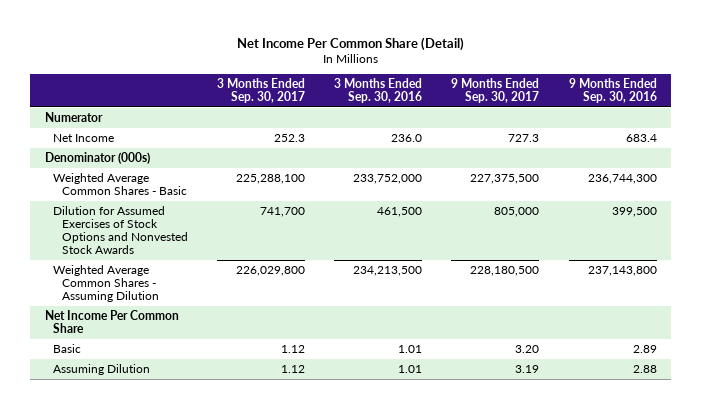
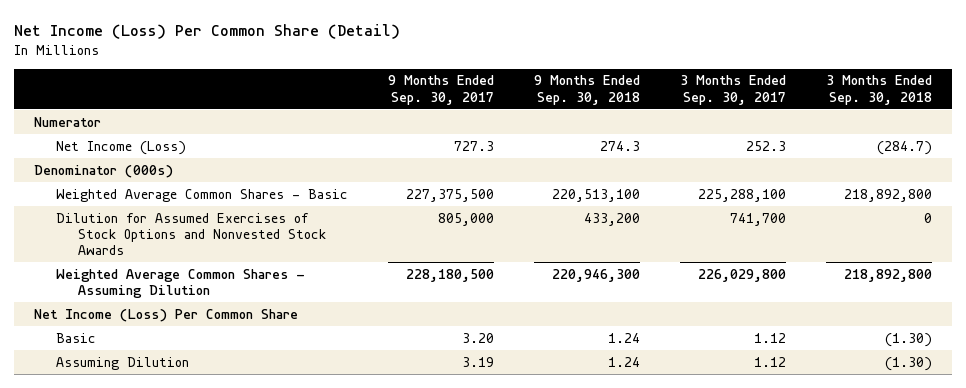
[236,36,464,51] Net Income Per Common Share (Detail) -> [14,23,401,39] Net Income (Loss) Per Common Share (Detail)
[334,78,423,104] 3 Months Ended Sep. 30, 2016 -> none
[568,78,657,104] 9 Months Ended Sep. 30, 2016 -> none
none -> [534,75,641,105] 9 Months Ended Sep. 30, 2018
none -> [825,75,932,105] 3 Months Ended Sep. 30, 2018
[53,134,115,143] Net Income -> [56,140,187,155] Net Income (Loss)
[44,310,179,334] Net Income Per Common Share -> [34,308,299,322] Net Income (Loss) Per Common Share

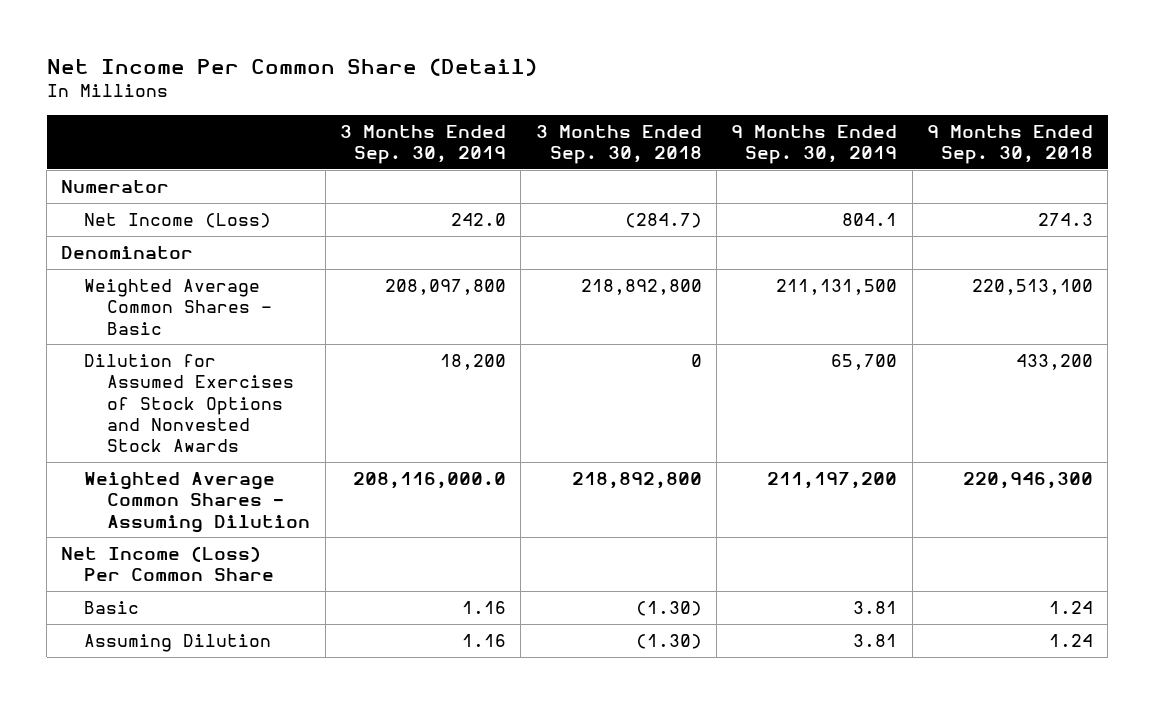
[14,23,401,39] Net Income (Loss) Per Common Share (Detail) -> [46,57,537,76] Net Income Per Common Share (Detail)
[388,75,495,105] 9 Months Ended Sep. 30, 2017 -> none
[679,75,786,105] 3 Months Ended Sep. 30, 2017 -> none
none -> [339,124,506,164] 3 Months Ended Sep. 30, 2019
none -> [731,124,898,164] 9 Months Ended Sep. 30, 2019
[34,164,174,178] Denominator (000s) -> [61,245,194,259] Denominator

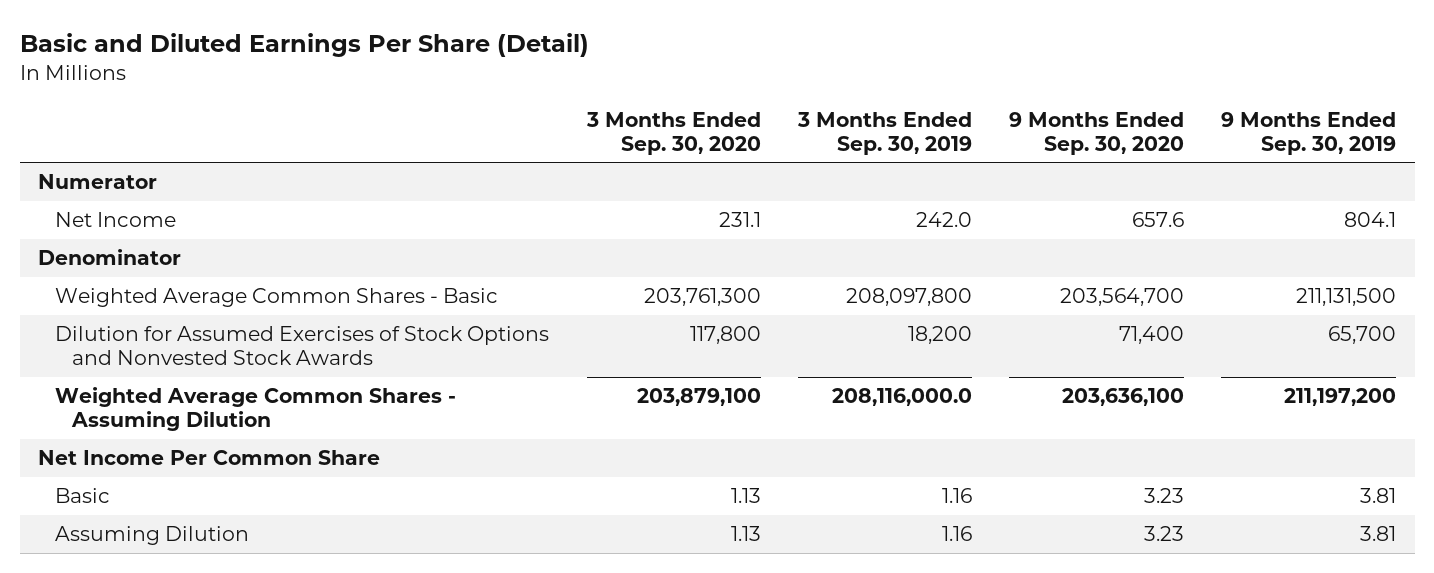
[46,57,537,76] Net Income Per Common Share (Detail) -> [19,32,589,57] Basic and Diluted Earnings Per Share (Detail)
[535,124,702,164] 3 Months Ended Sep. 30, 2018 -> none
[926,124,1093,164] 9 Months Ended Sep. 30, 2018 -> none
none -> [585,111,761,155] 3 Months Ended Sep. 30, 2020
none -> [1008,111,1184,155] 9 Months Ended Sep. 30, 2020
[84,212,272,228] Net Income (Loss) -> [55,212,177,228] Net Income
[61,545,275,582] Net Income (Loss) Per Common Share -> [38,450,381,466] Net Income Per Common Share

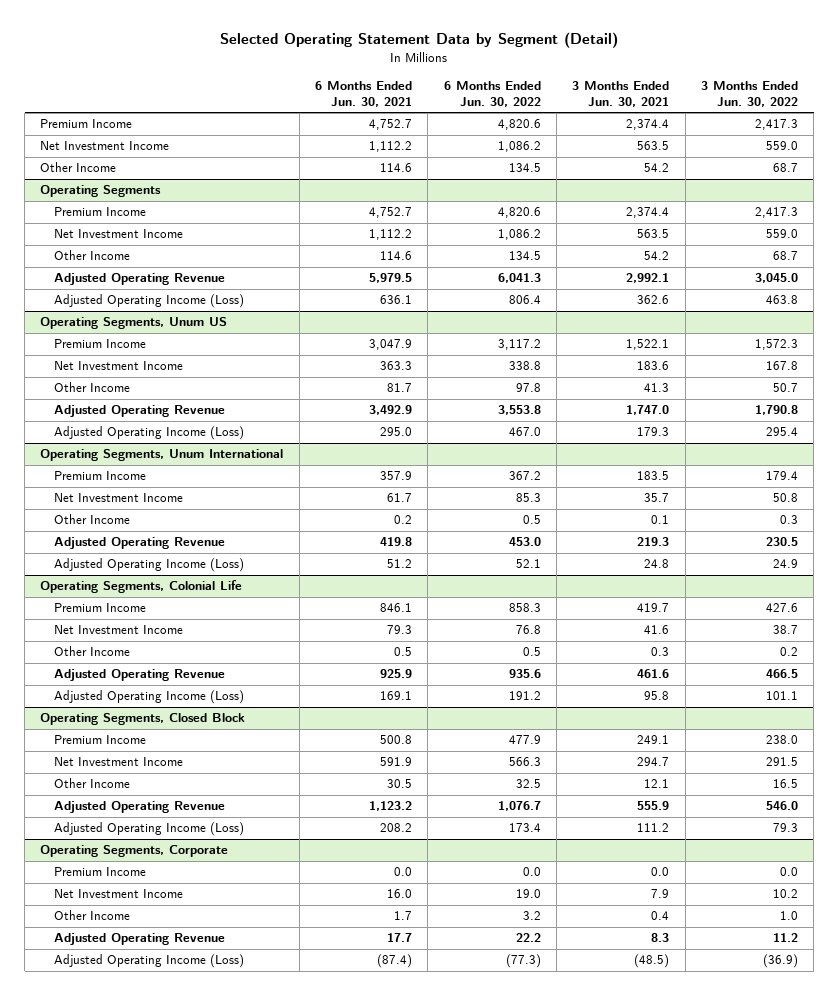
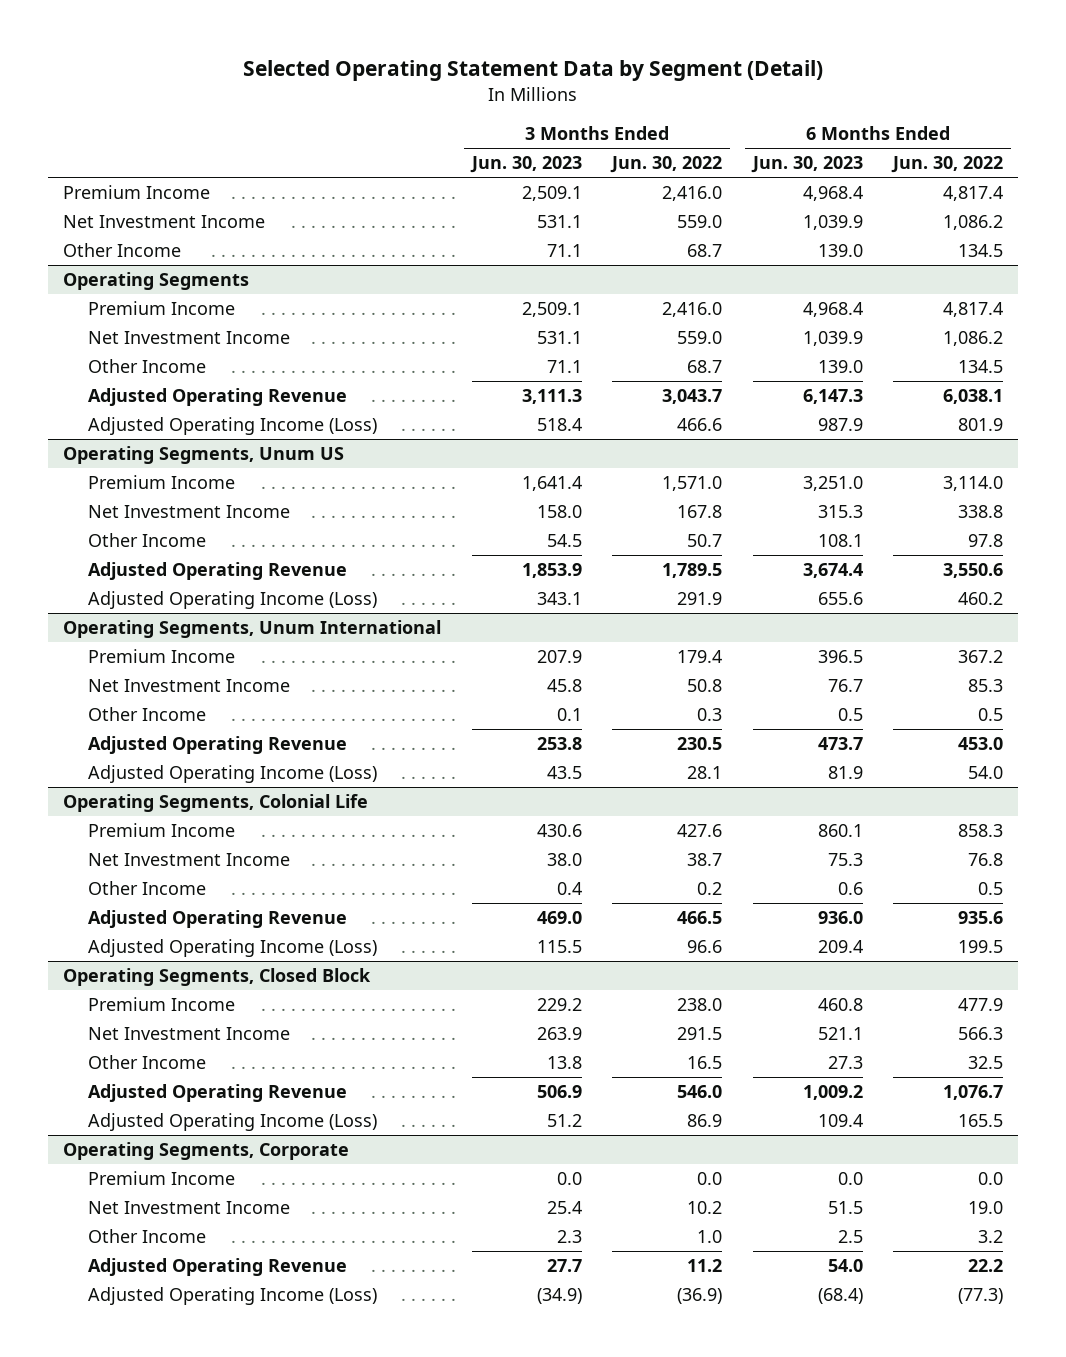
[315,80,413,108] 6 Months Ended Jun. 30, 2021 -> none
[572,80,670,108] 3 Months Ended Jun. 30, 2021 -> none
none -> [469,156,582,174] Jun. 30, 2023
none -> [750,156,863,174] Jun. 30, 2023
[497,119,541,131] 4,820.6 -> [943,186,1004,202] 4,817.4
[754,119,798,131] 2,417.3 -> [662,186,723,202] 2,416.0
[497,207,541,219] 4,820.6 -> [943,302,1004,318] 4,817.4
[754,207,798,219] 2,417.3 -> [662,302,723,318] 2,416.0
[497,273,541,284] 6,041.3 -> [943,389,1004,405] 6,038.1
[754,273,798,284] 3,045.0 -> [662,389,723,405] 3,043.7
[508,295,541,305] 806.4 -> [958,418,1004,432] 801.9
[765,295,798,305] 463.8 -> [677,418,723,432] 466.6
[497,339,541,351] 3,117.2 -> [943,476,1004,492] 3,114.0
[754,339,798,351] 1,572.3 -> [662,476,723,492] 1,571.0
[497,405,541,416] 3,553.8 -> [943,563,1004,579] 3,550.6
[754,405,798,416] 1,790.8 -> [662,563,723,579] 1,789.5
[508,427,541,437] 467.0 -> [958,592,1004,606] 460.2
[765,427,798,437] 295.4 -> [677,592,723,606] 291.9
[515,559,541,569] 52.1 -> [968,766,1004,780] 54.0
[772,559,798,569] 24.9 -> [687,766,723,780] 28.1
[508,691,541,701] 191.2 -> [958,940,1004,954] 199.5
[765,691,798,701] 101.1 -> [687,940,723,954] 96.6
[508,823,541,833] 173.4 -> [958,1114,1004,1128] 165.5
[772,823,798,833] 79.3 -> [687,1114,723,1128] 86.9

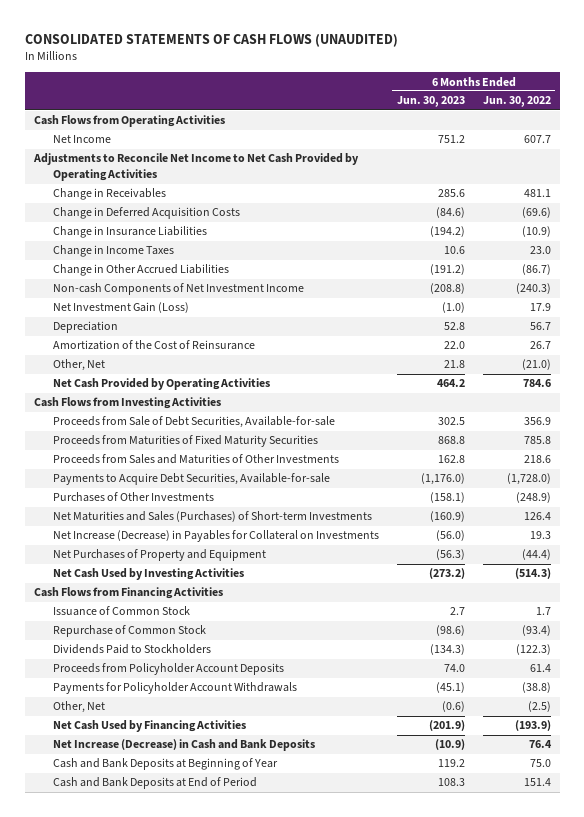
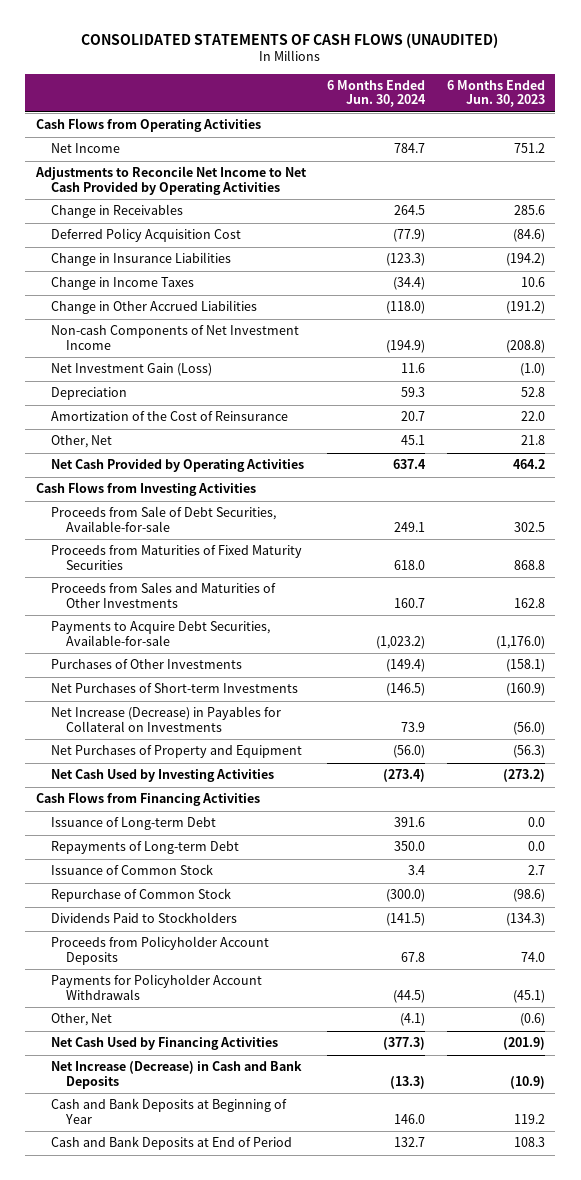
[482,96,551,108] Jun. 30, 2022 -> none
none -> [327,80,427,108] 6 Months Ended Jun. 30, 2024
[52,207,240,220] Change in Deferred Acquisition Costs -> [50,228,241,243] Deferred Policy Acquisition Cost
[52,511,372,523] Net Maturities and Sales (Purchases) of Short-term Investments -> [50,683,298,694] Net Purchases of Short-term Investments
none -> [50,817,216,831] Issuance of Long-term Debt
none -> [50,841,239,855] Repayments of Long-term Debt

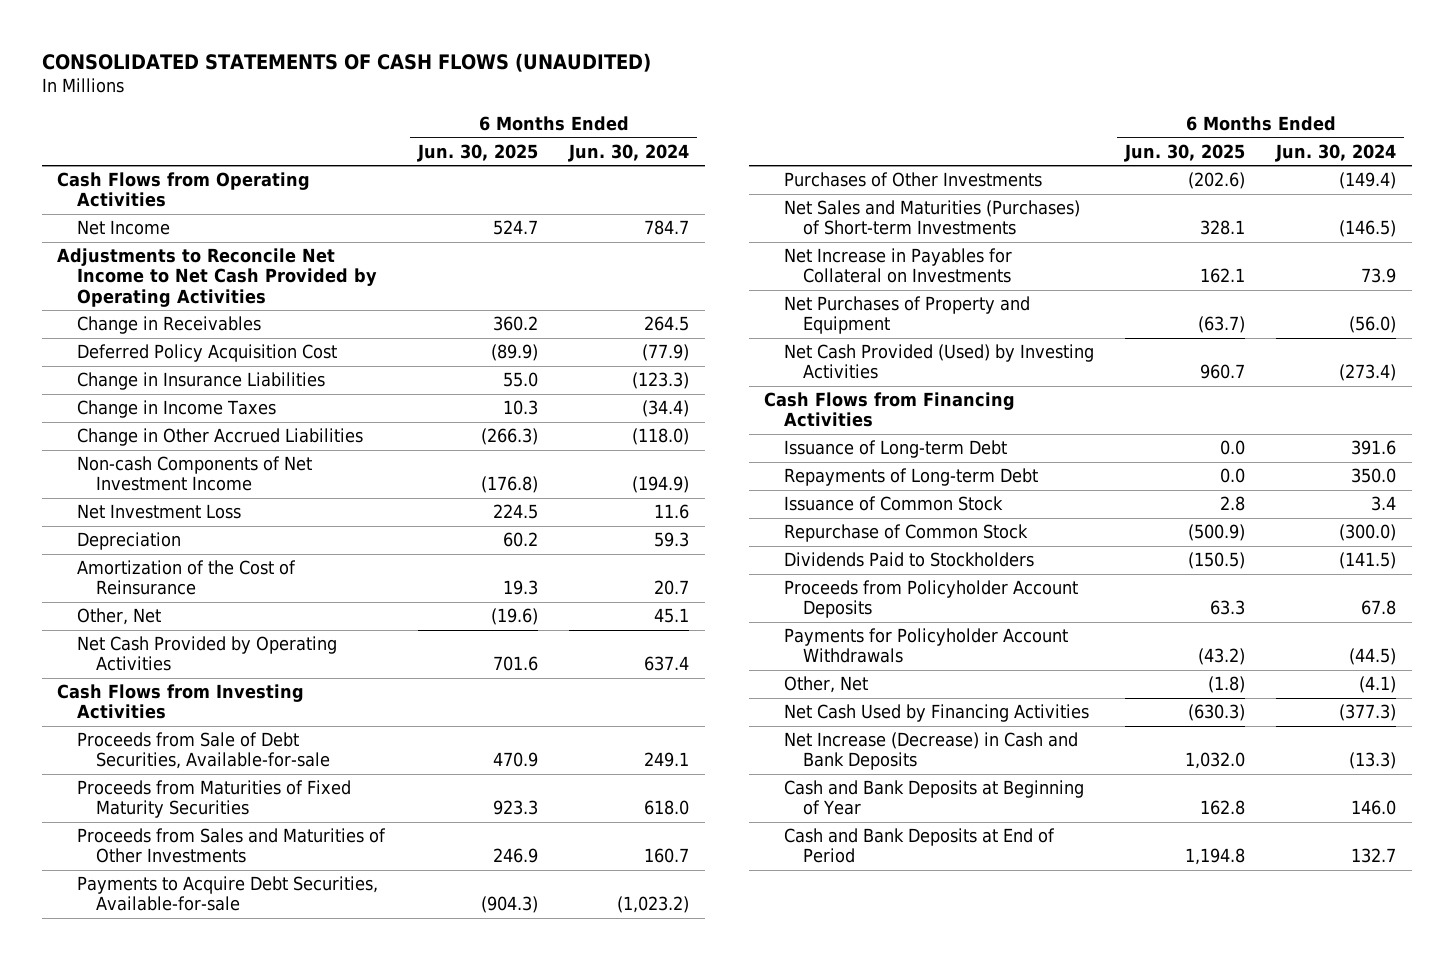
[446,80,545,108] 6 Months Ended Jun. 30, 2023 -> none
none -> [416,143,538,162] Jun. 30, 2025
[50,363,212,377] Net Investment Gain (Loss) -> [76,504,241,520] Net Investment Loss
[50,683,298,694] Net Purchases of Short-term Investments -> [783,200,1080,236] Net Sales and Maturities (Purchases) of Short-term Investments
[50,706,281,732] Net Increase (Decrease) in Payables for Collateral on Investments -> [783,248,1012,284] Net Increase in Payables for Collateral on Investments
[50,769,274,783] Net Cash Used by Investing Activities -> [783,344,1094,380] Net Cash Provided (Used) by Investing Activities

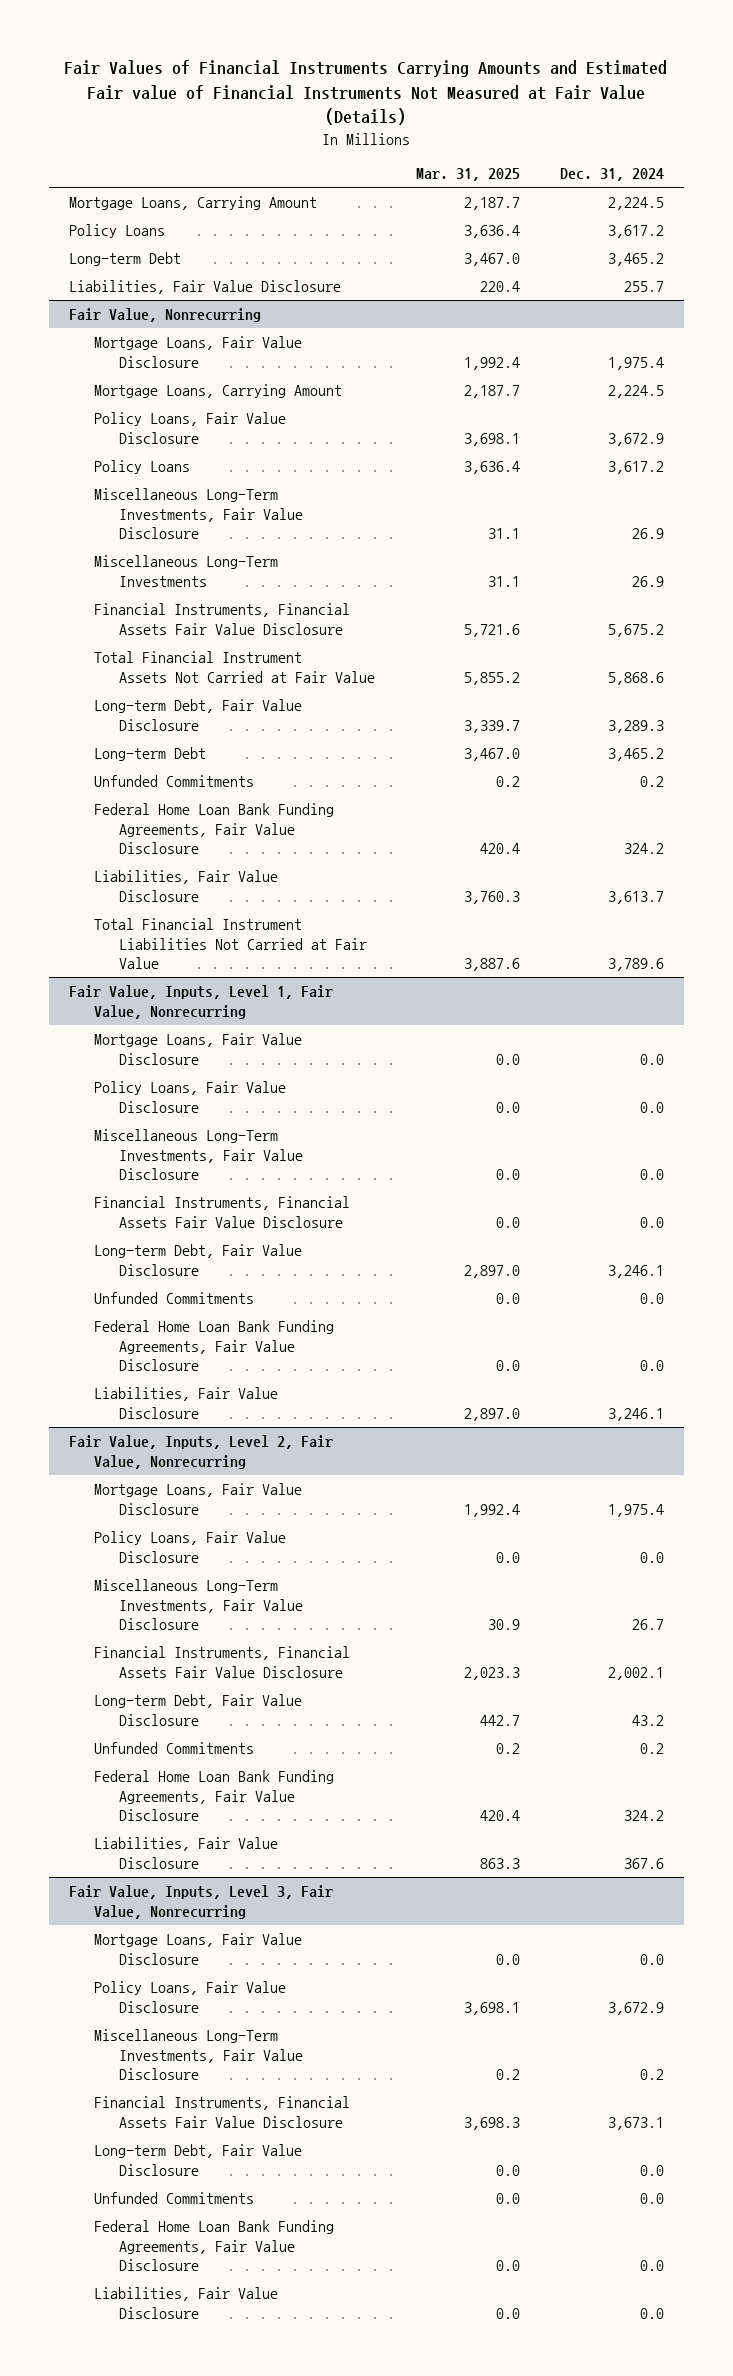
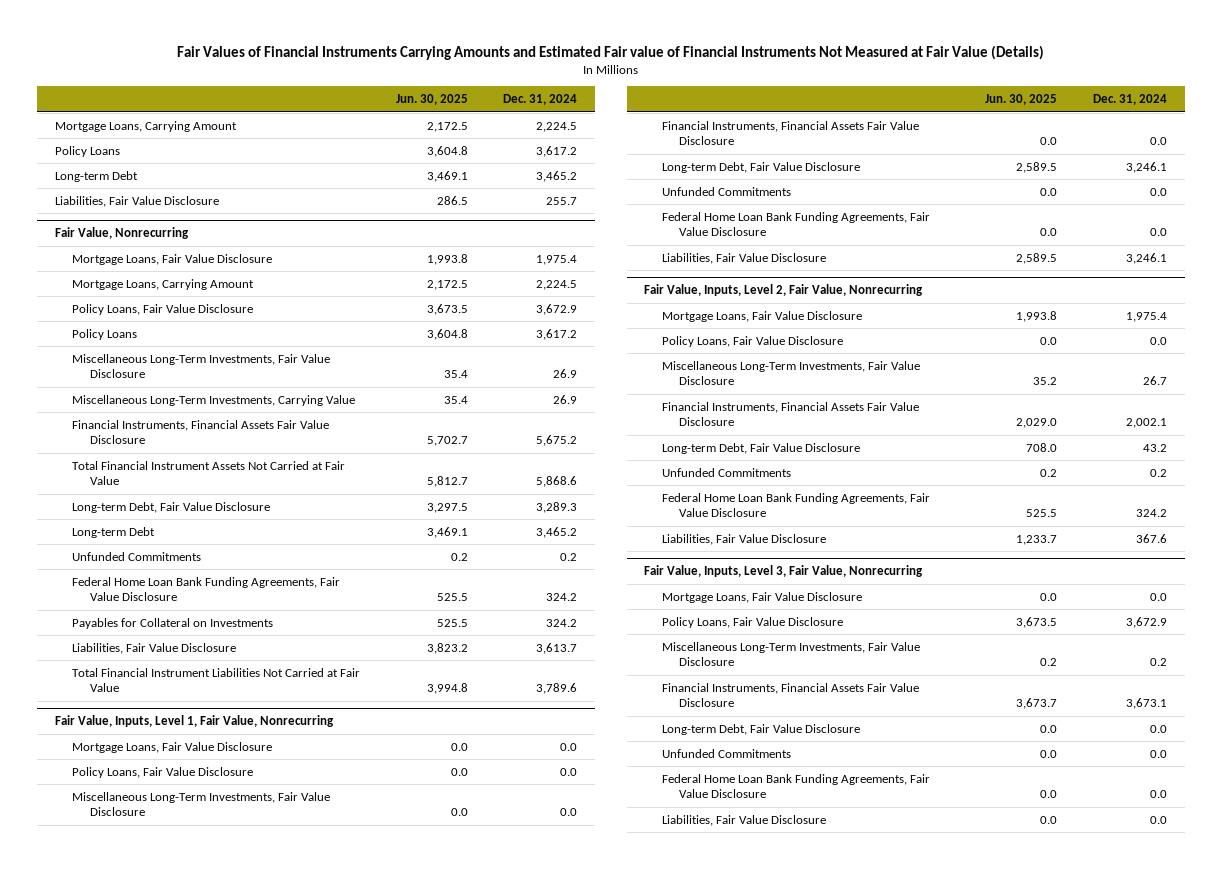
[415,168,520,182] Mar. 31, 2025 -> none
none -> [395,94,468,106] Jun. 30, 2025
[94,554,279,587] Miscellaneous Long-Term Investments -> [72,394,356,406] Miscellaneous Long-Term Investments, Carrying Value
none -> [72,617,274,629] Payables for Collateral on Investments

